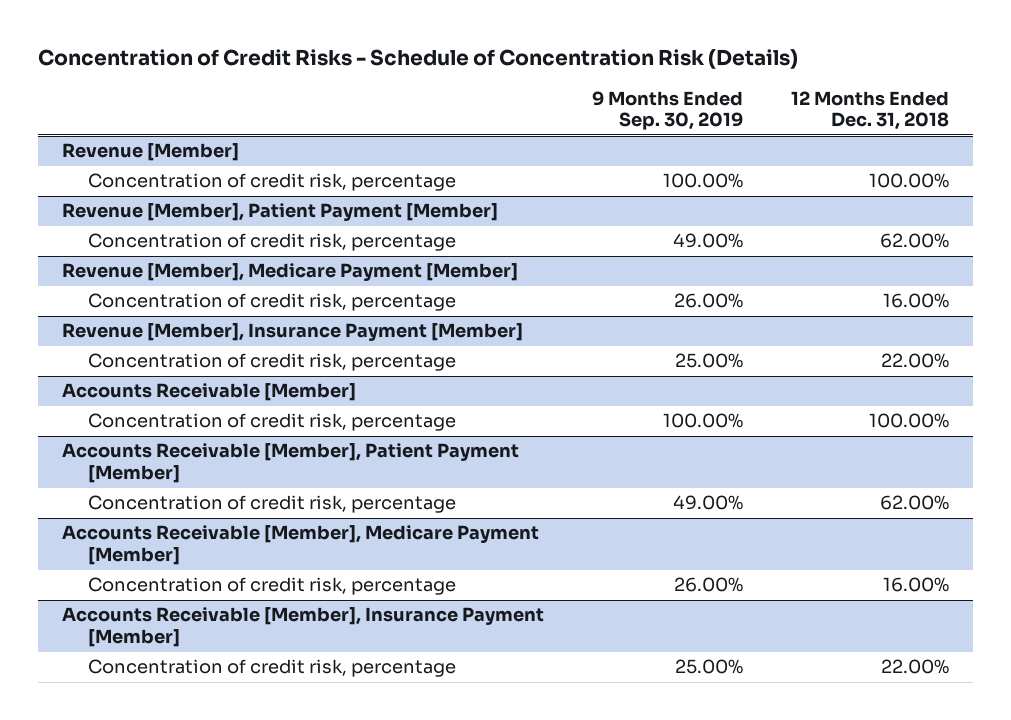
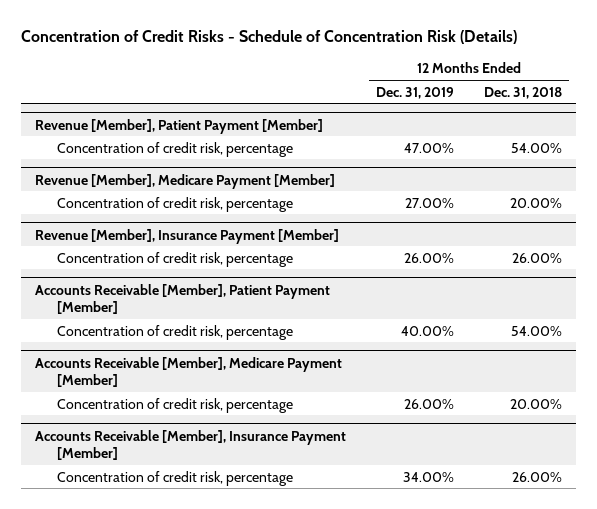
[592,90,744,131] 9 Months Ended Sep. 30, 2019 -> none
none -> [375,86,454,99] Dec. 31, 2019
[61,143,239,162] Revenue [Member] -> none
[87,173,456,192] Concentration of credit risk, percentage -> none
[880,233,950,249] 62.00% -> [510,142,562,153] 54.00%
[883,293,950,309] 16.00% -> [509,197,562,208] 20.00%
[61,383,356,402] Accounts Receivable [Member] -> none
[87,413,456,432] Concentration of credit risk, percentage -> none
[881,353,950,369] 22.00% -> [511,252,562,263] 26.00%
[880,495,950,511] 62.00% -> [510,325,562,336] 54.00%
[883,577,950,593] 16.00% -> [509,398,562,409] 20.00%
[881,659,950,675] 22.00% -> [511,471,562,482] 26.00%

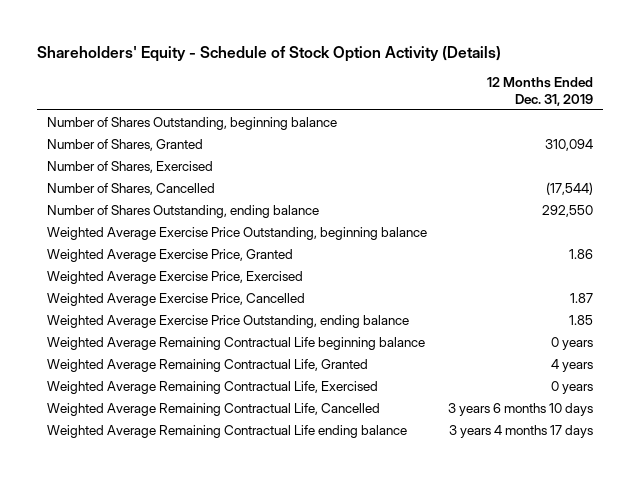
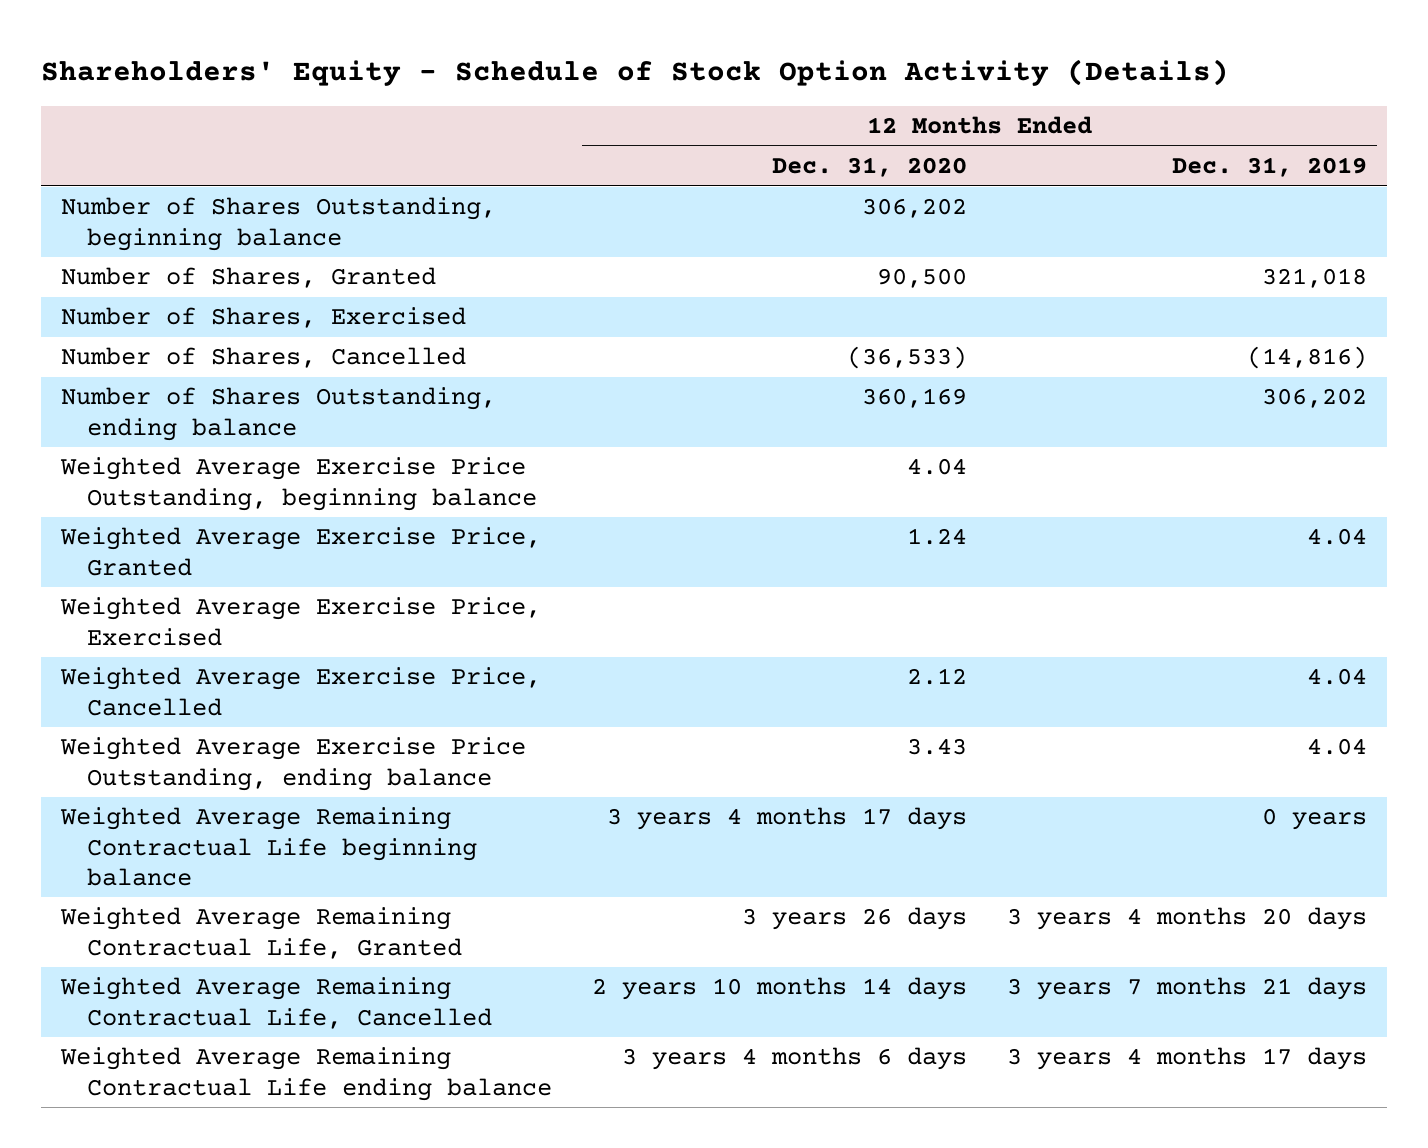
none -> [772,157,968,178] Dec. 31, 2020
[544,138,593,151] 310,094 -> [1262,268,1368,289] 321,018
[545,181,593,195] (17,544) -> [1247,346,1368,370] (14,816)
[541,204,593,217] 292,550 -> [1262,388,1368,409] 306,202
[568,248,593,259] 1.86 -> [1307,528,1368,546] 4.04
[569,292,593,303] 1.87 -> [1307,668,1368,686] 4.04
[568,314,593,325] 1.85 -> [1307,738,1368,756] 4.04
[47,380,379,394] Weighted Average Remaining Contractual Life, Exercised -> none
[550,358,593,372] 4 years -> [1007,907,1368,931] 3 years 4 months 20 days
[447,402,593,416] 3 years 6 months 10 days -> [1007,977,1368,1001] 3 years 7 months 21 days

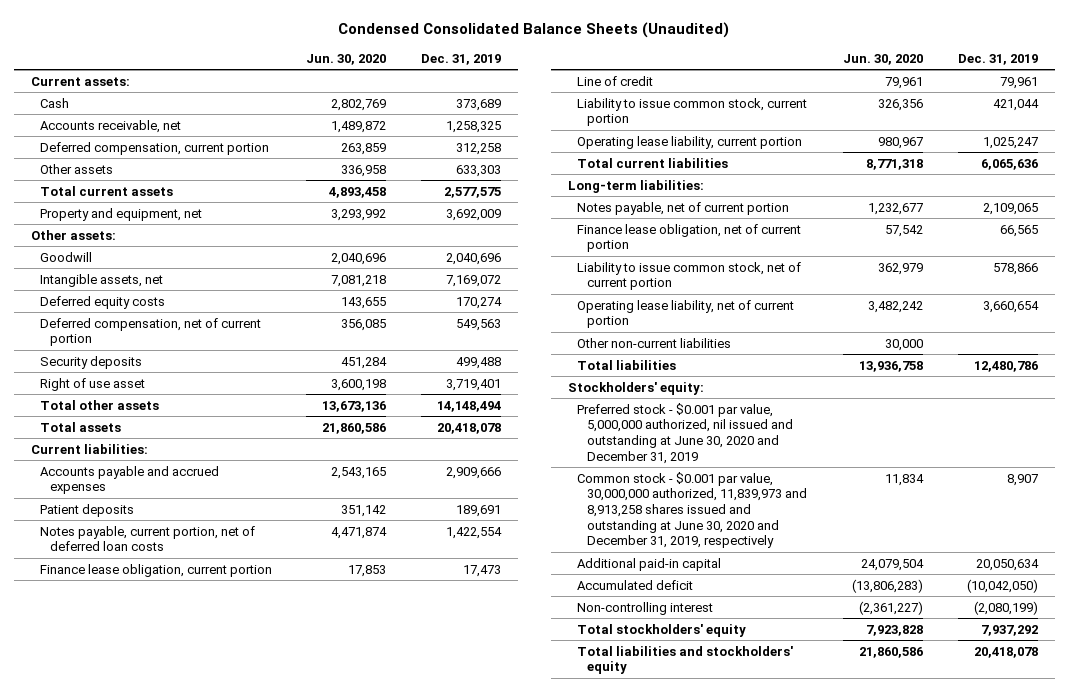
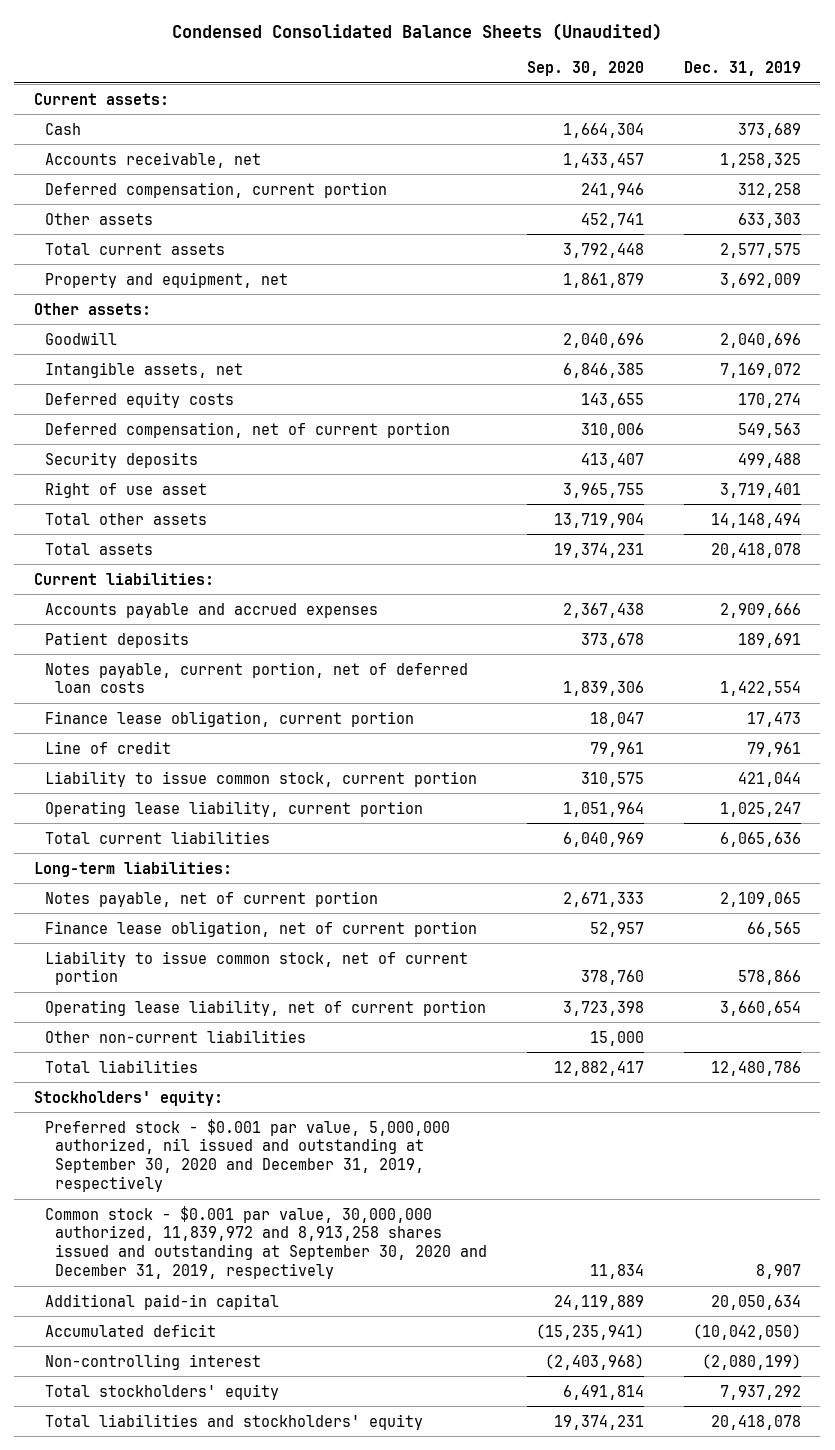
[306,53,387,65] Jun. 30, 2020 -> none
none -> [527,60,645,76] Sep. 30, 2020
[577,402,793,464] Preferred stock - $0.001 par value, 5,000,000 authorized, nil issued and outstanding at June 30, 2020 and December 31, 2019 -> [44,1118,450,1193] Preferred stock - $0.001 par value, 5,000,000 authorized, nil issued and outstanding at September 30, 2020 and December 31, 2019, respectively
[577,471,807,549] Common stock - $0.001 par value, 30,000,000 authorized, 11,839,973 and 8,913,258 shares issued and outstanding at June 30, 2020 and December 31, 2019, respectively -> [44,1205,488,1280] Common stock - $0.001 par value, 30,000,000 authorized, 11,839,972 and 8,913,258 shares issued and outstanding at September 30, 2020 and December 31, 2019, respectively

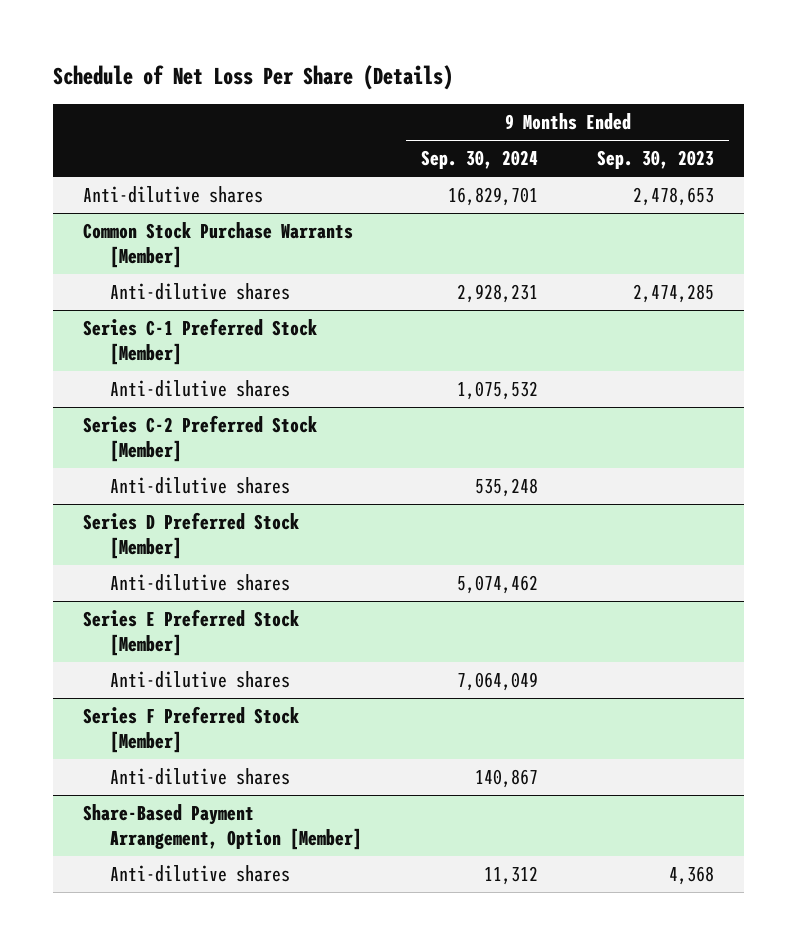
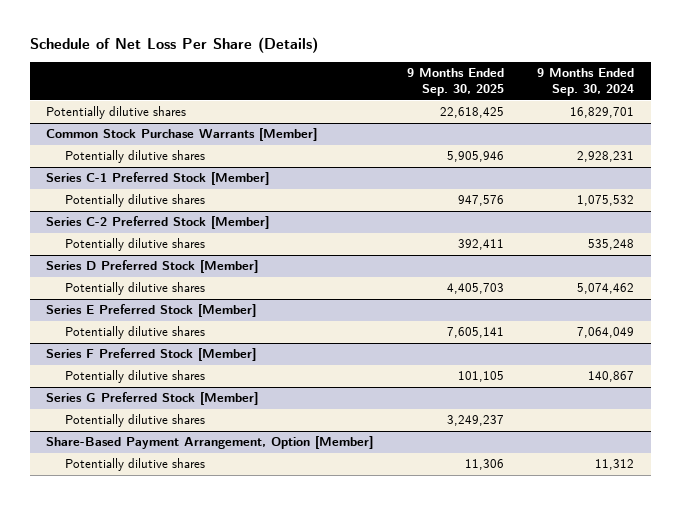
[597,150,715,170] Sep. 30, 2023 -> none
none -> [406,68,504,97] 9 Months Ended Sep. 30, 2025
[82,186,263,204] Anti-dilutive shares -> [46,106,187,120] Potentially dilutive shares
[109,283,290,301] Anti-dilutive shares -> [64,150,205,164] Potentially dilutive shares
[109,380,290,398] Anti-dilutive shares -> [64,194,205,208] Potentially dilutive shares
[109,477,290,495] Anti-dilutive shares -> [64,238,205,252] Potentially dilutive shares
[109,574,290,592] Anti-dilutive shares -> [64,282,205,296] Potentially dilutive shares
[109,671,290,689] Anti-dilutive shares -> [64,326,205,340] Potentially dilutive shares
[109,768,290,786] Anti-dilutive shares -> [64,370,205,384] Potentially dilutive shares
none -> [46,392,259,406] Series G Preferred Stock [Member]
none -> [64,414,205,428] Potentially dilutive shares
[109,865,290,883] Anti-dilutive shares -> [64,458,205,472] Potentially dilutive shares

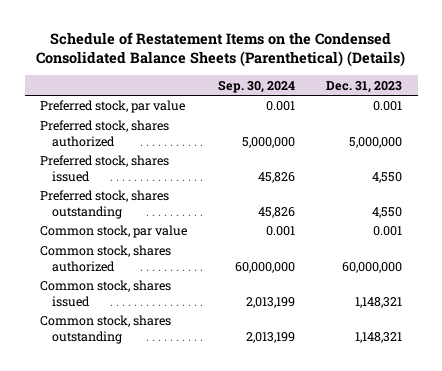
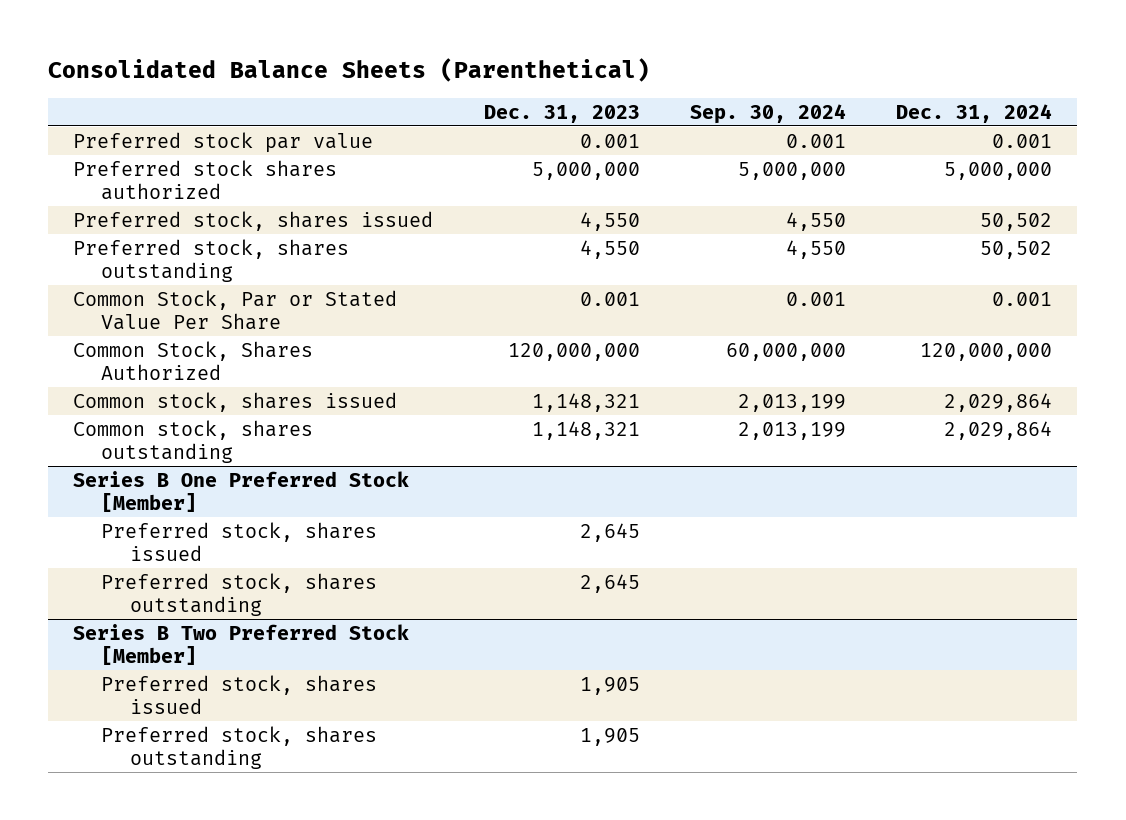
[36,31,406,68] Schedule of Restatement Items on the Condensed Consolidated Balance Sheets (Parenthetical) (Details) -> [48,58,651,83] Consolidated Balance Sheets (Parenthetical)
none -> [896,103,1053,123] Dec. 31, 2024
[40,100,186,114] Preferred stock, par value -> [73,131,374,153] Preferred stock par value
[40,120,170,147] Preferred stock, shares authorized -> [73,159,338,200] Preferred stock shares authorized
[258,171,296,183] 45,826 -> [785,211,846,231] 4,550
[258,206,296,218] 45,826 -> [785,239,846,259] 4,550
[40,225,188,239] Common stock, par value -> [73,289,398,330] Common Stock, Par or Stated Value Per Share
[40,245,172,272] Common stock, shares authorized -> [73,340,314,380] Common Stock, Shares Authorized
[342,261,403,273] 60,000,000 -> [507,342,640,361] 120,000,000
none -> [73,470,410,512] Series B One Preferred Stock [Member]
none -> [101,521,378,561] Preferred stock, shares issued
none -> [101,572,378,616] Preferred stock, shares outstanding
none -> [73,623,410,665] Series B Two Preferred Stock [Member]
none -> [101,674,378,714] Preferred stock, shares issued
none -> [101,725,378,769] Preferred stock, shares outstanding

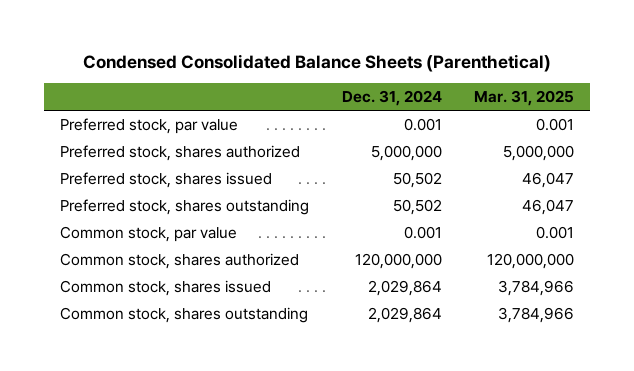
[48,58,651,83] Consolidated Balance Sheets (Parenthetical) -> [83,54,552,73] Condensed Consolidated Balance Sheets (Parenthetical)
[483,104,640,123] Dec. 31, 2023 -> none
[689,103,846,124] Sep. 30, 2024 -> none
none -> [474,90,575,107] Mar. 31, 2025
[73,131,374,153] Preferred stock par value -> [60,117,239,134] Preferred stock, par value
[73,159,338,200] Preferred stock shares authorized -> [60,144,301,161] Preferred stock, shares authorized
[73,289,398,330] Common Stock, Par or Stated Value Per Share -> [60,225,238,242] Common stock, par value
[73,340,314,380] Common Stock, Shares Authorized -> [60,252,300,269] Common stock, shares authorized
[73,470,410,512] Series B One Preferred Stock [Member] -> none
[101,521,378,561] Preferred stock, shares issued -> none
[101,572,378,616] Preferred stock, shares outstanding -> none
[73,623,410,665] Series B Two Preferred Stock [Member] -> none
[101,674,378,714] Preferred stock, shares issued -> none
[101,725,378,769] Preferred stock, shares outstanding -> none

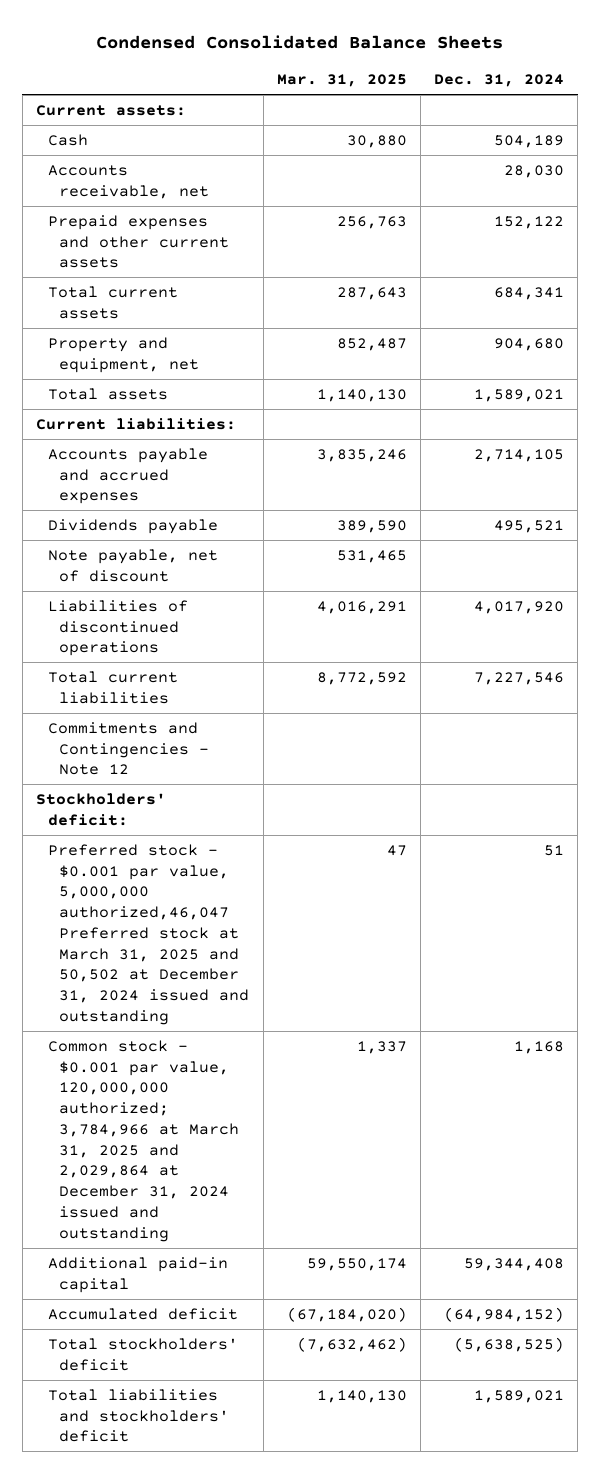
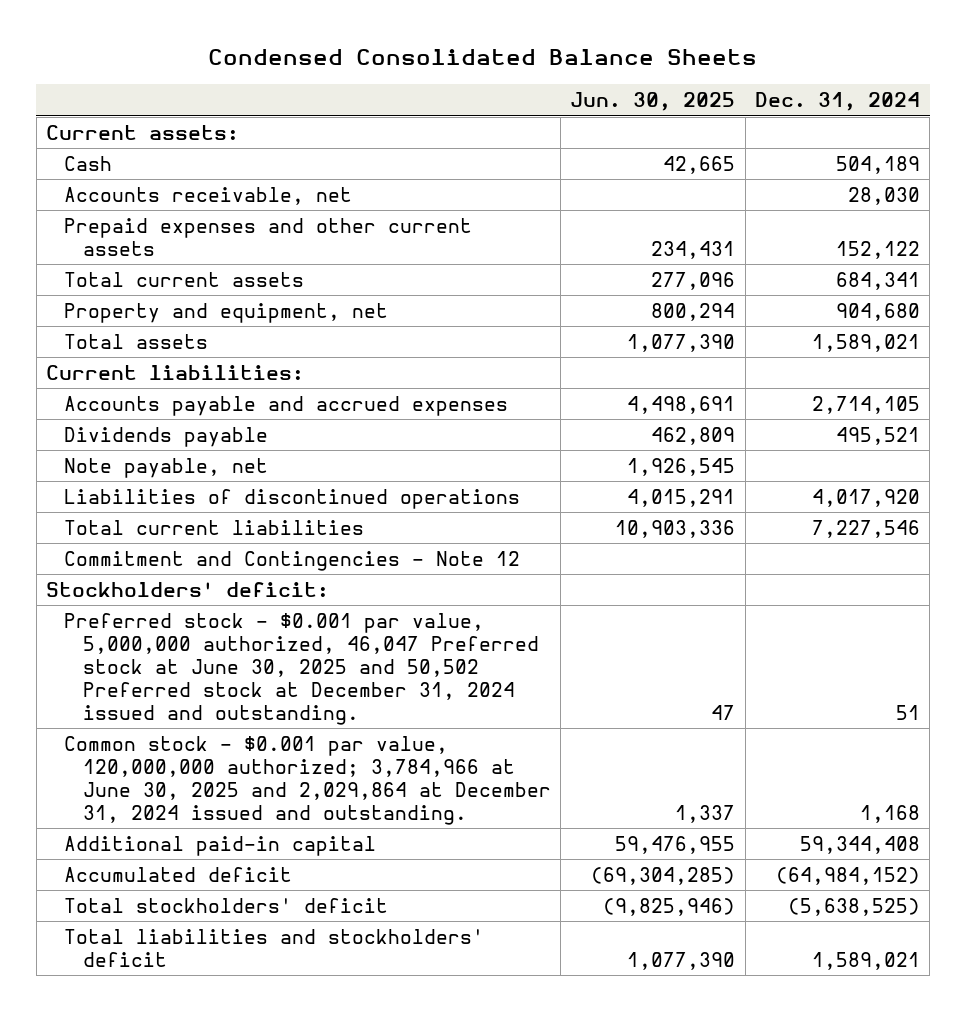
[276,74,407,88] Mar. 31, 2025 -> none
none -> [570,92,736,112] Jun. 30, 2025
[47,548,218,582] Note payable, net of discount -> [64,457,269,478] Note payable, net
[47,721,210,776] Commitments and Contingencies - Note 12 -> [64,550,521,571] Commitment and Contingencies - Note 12
[47,843,250,1025] Preferred stock - $0.001 par value, 5,000,000 authorized,46,047 Preferred stock at March 31, 2025 and 50,502 at December 31, 2024 issued and outstanding -> [64,612,539,725] Preferred stock - $0.001 par value, 5,000,000 authorized, 46,047 Preferred stock at June 30, 2025 and 50,502 Preferred stock at December 31, 2024 issued and outstanding.
[47,1039,240,1242] Common stock - $0.001 par value, 120,000,000 authorized; 3,784,966 at March 31, 2025 and 2,029,864 at December 31, 2024 issued and outstanding -> [64,735,551,825] Common stock - $0.001 par value, 120,000,000 authorized; 3,784,966 at June 30, 2025 and 2,029,864 at December 31, 2024 issued and outstanding.

